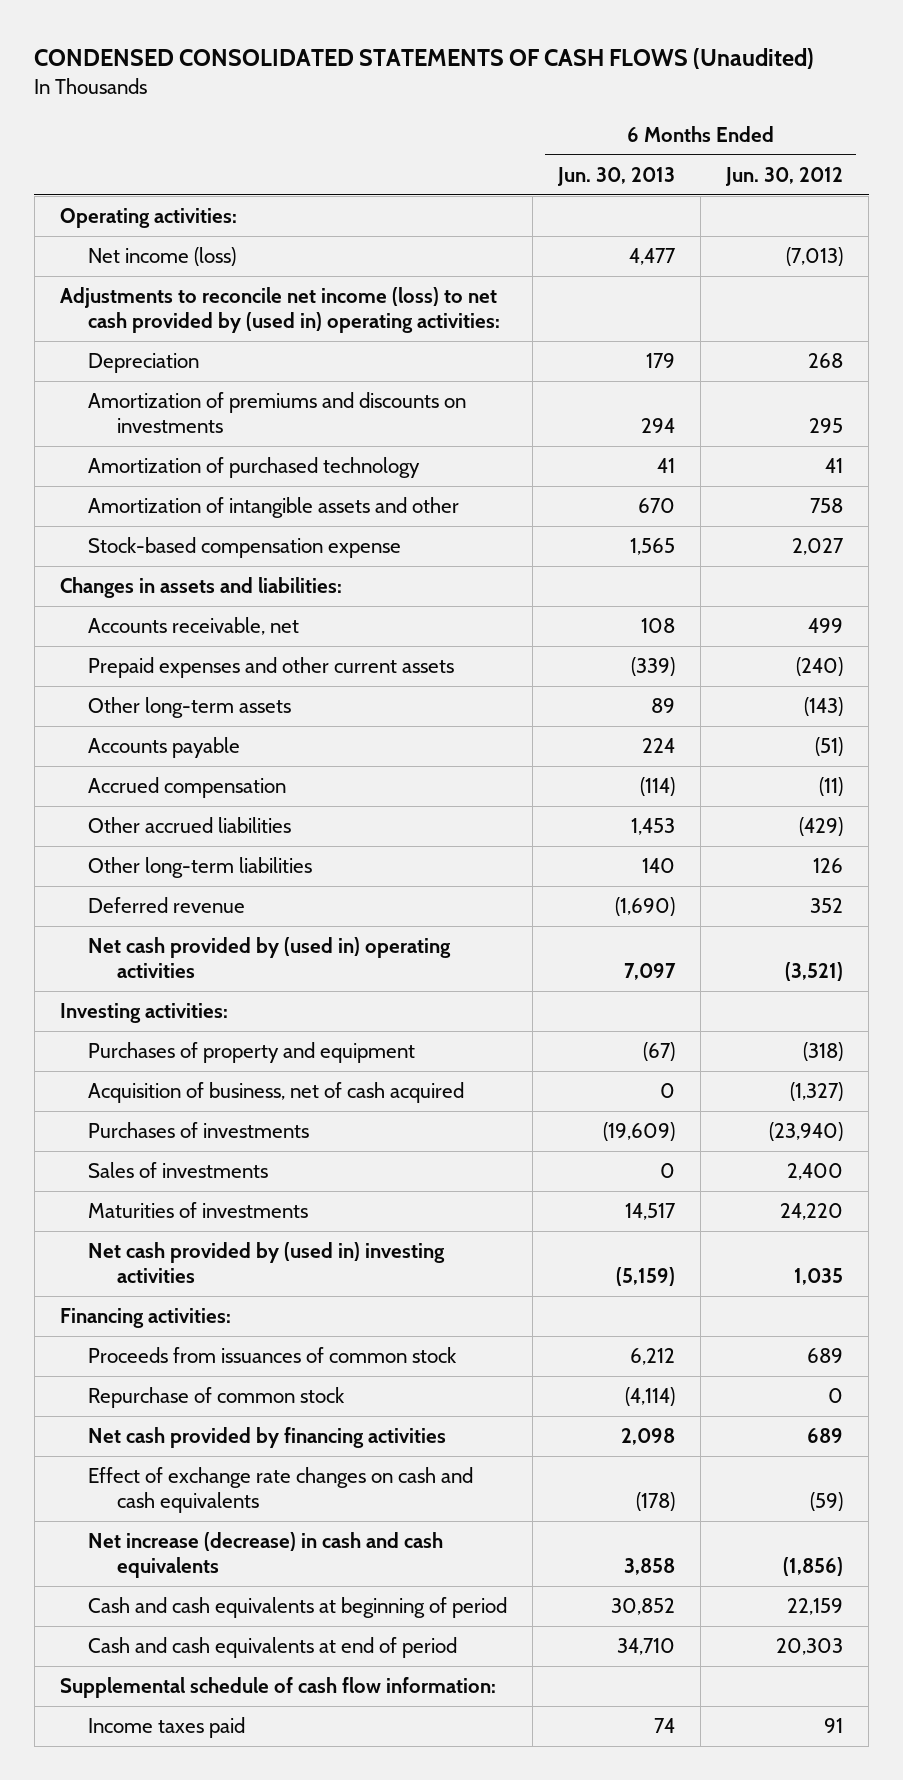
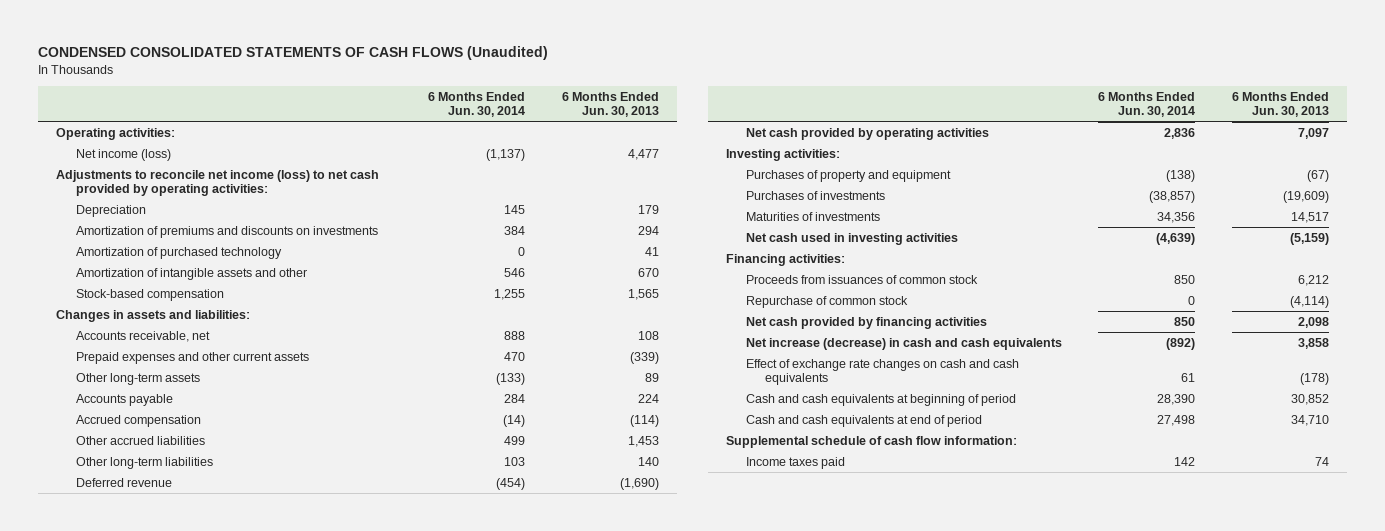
[725,166,844,186] Jun. 30, 2012 -> none
none -> [428,91,526,118] 6 Months Ended Jun. 30, 2014
[59,287,501,333] Adjustments to reconcile net income (loss) to net cash provided by (used in) operating activities: -> [56,169,380,197] Adjustments to reconcile net income (loss) to net cash provided by operating activities:
[88,537,402,559] Stock-based compensation expense -> [75,288,224,301] Stock-based compensation
[88,937,452,978] Net cash provided by (used in) operating activities -> [745,127,989,140] Net cash provided by operating activities
[88,1082,465,1104] Acquisition of business, net of cash acquired -> none
[88,1162,269,1179] Sales of investments -> none
[88,1242,446,1283] Net cash provided by (used in) investing activities -> [745,232,958,245] Net cash used in investing activities
[88,1467,474,1513] Effect of exchange rate changes on cash and cash equivalents -> [745,358,1019,386] Effect of exchange rate changes on cash and cash equivalents

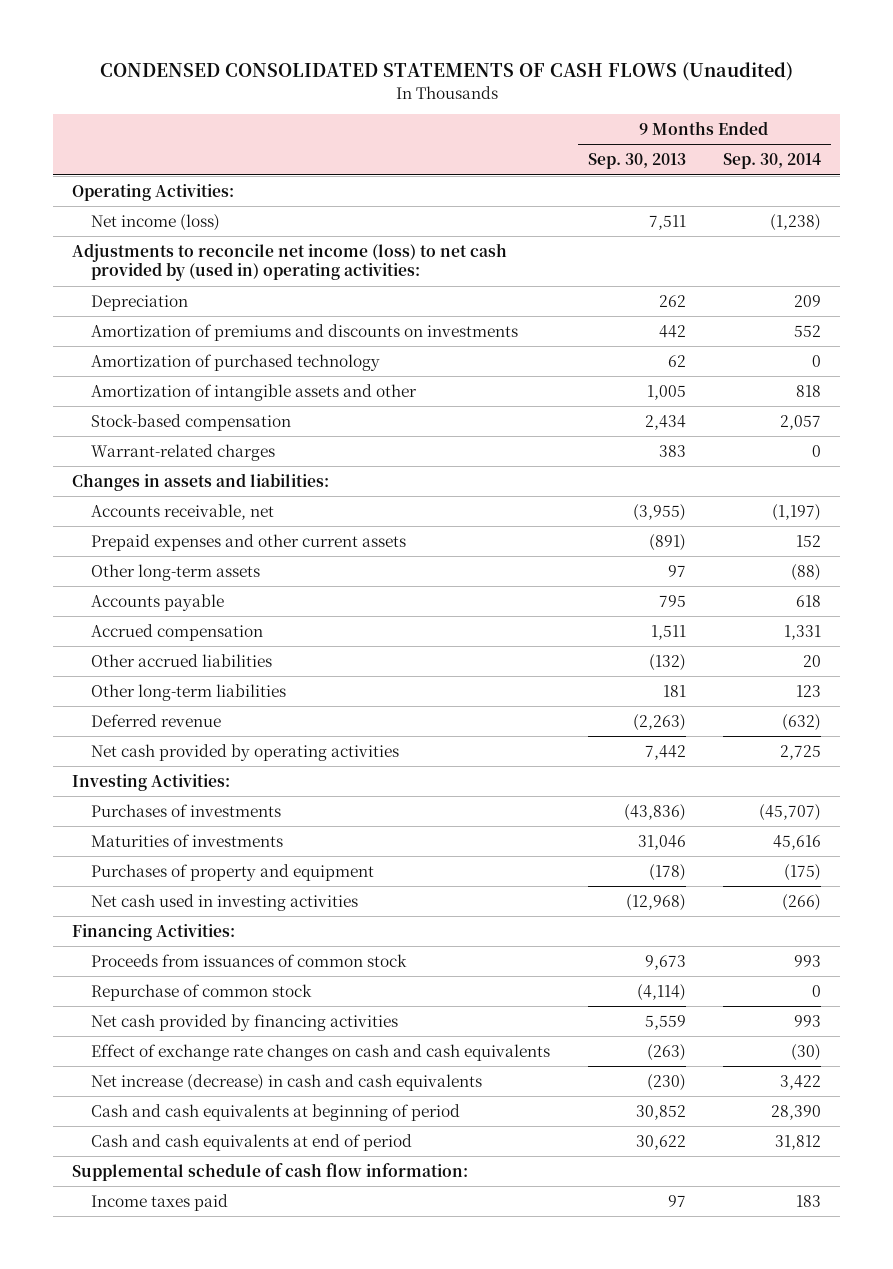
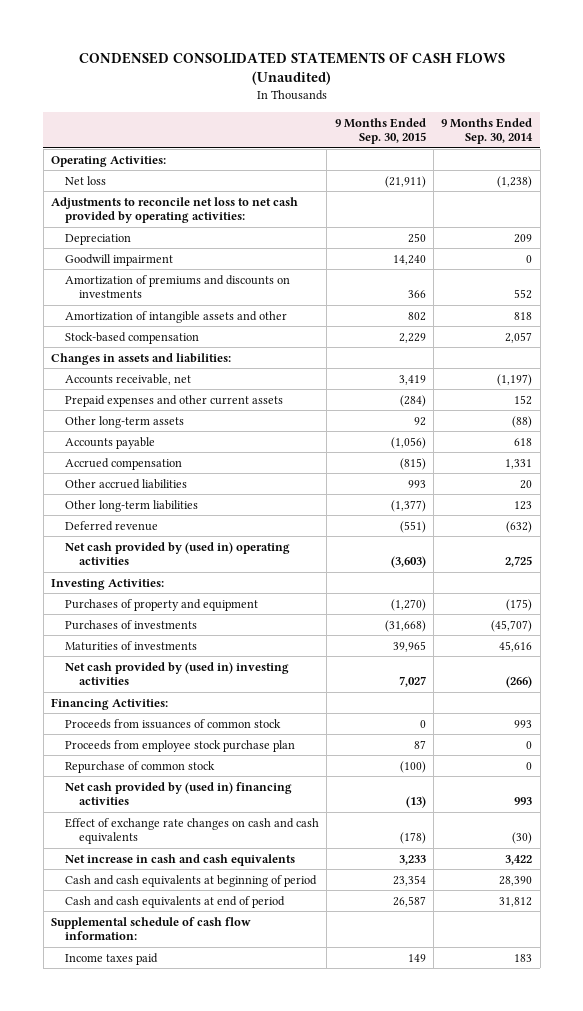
[587,153,686,170] Sep. 30, 2013 -> none
none -> [334,117,426,145] 9 Months Ended Sep. 30, 2015
[90,213,220,231] Net income (loss) -> [65,175,107,185] Net loss
[72,242,508,282] Adjustments to reconcile net income (loss) to net cash provided by (used in) operating activities: -> [50,196,298,224] Adjustments to reconcile net loss to net cash provided by operating activities:
none -> [65,253,174,266] Goodwill impairment
[90,353,380,371] Amortization of purchased technology -> none
[90,443,275,461] Warrant-related charges -> none
[90,743,399,761] Net cash provided by operating activities -> [65,541,291,566] Net cash provided by (used in) operating activities
[90,863,374,881] Purchases of property and equipment -> [65,598,259,611] Purchases of property and equipment
[90,893,358,911] Net cash used in investing activities -> [65,661,290,686] Net cash provided by (used in) investing activities
none -> [65,739,296,752] Proceeds from employee stock purchase plan
[90,1013,398,1031] Net cash provided by financing activities -> [65,781,293,806] Net cash provided by (used in) financing activities
[90,1073,482,1091] Net increase (decrease) in cash and cash equivalents -> [65,853,296,866] Net increase in cash and cash equivalents

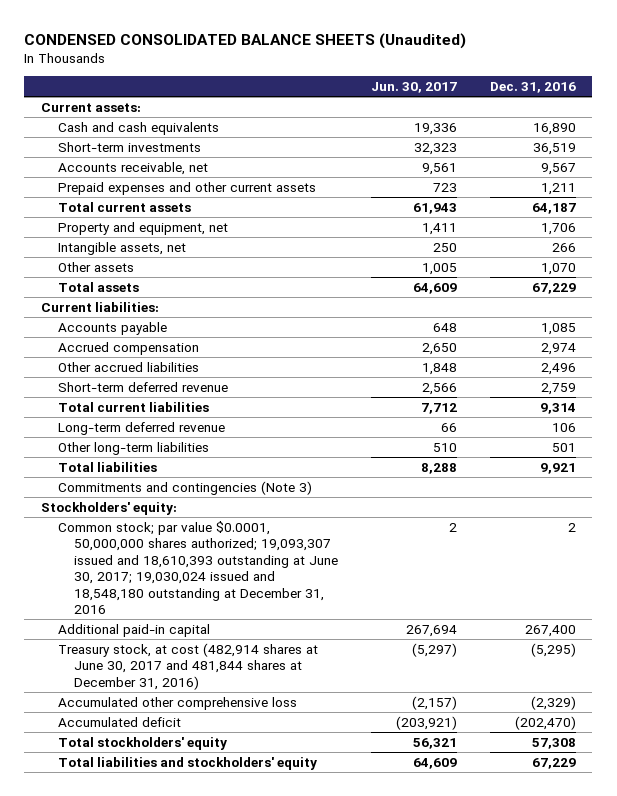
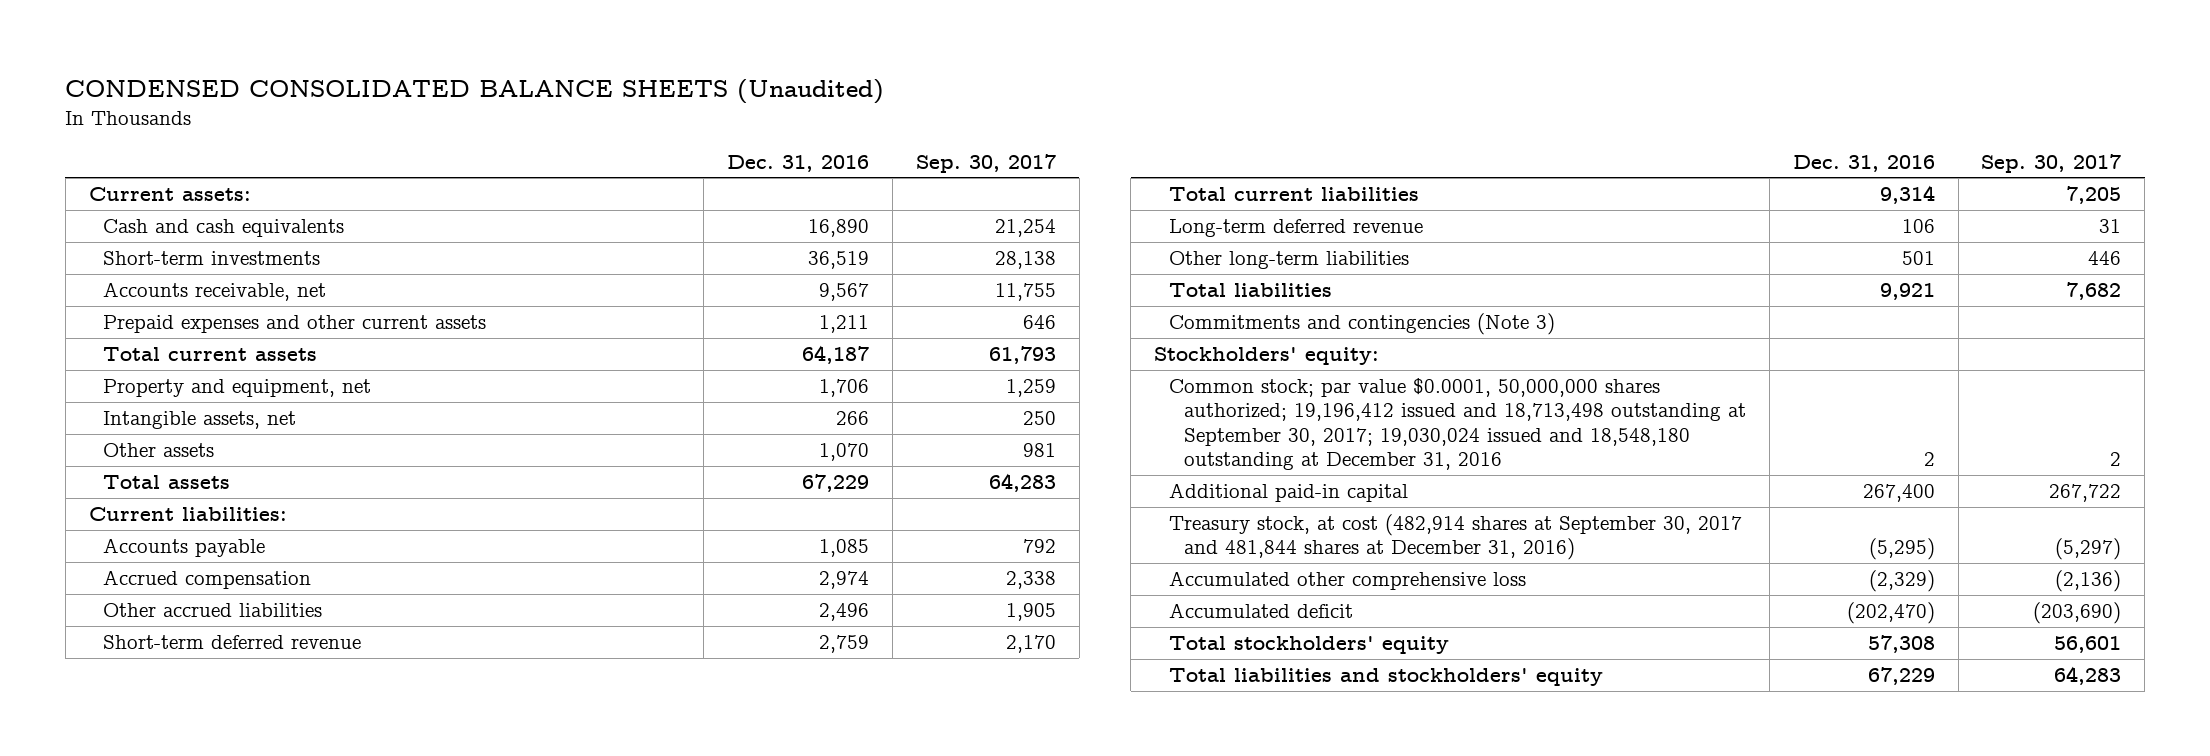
[371,81,458,93] Jun. 30, 2017 -> none
none -> [915,153,1056,173] Sep. 30, 2017
[57,520,339,614] Common stock; par value $0.0001, 50,000,000 shares authorized; 19,093,307 issued and 18,610,393 outstanding at June 30, 2017; 19,030,024 issued and 18,548,180 outstanding at December 31, 2016 -> [1169,378,1746,470] Common stock; par value $0.0001, 50,000,000 shares authorized; 19,196,412 issued and 18,713,498 outstanding at September 30, 2017; 19,030,024 issued and 18,548,180 outstanding at December 31, 2016
[57,642,318,690] Treasury stock, at cost (482,914 shares at June 30, 2017 and 481,844 shares at December 31, 2016) -> [1169,514,1743,561] Treasury stock, at cost (482,914 shares at September 30, 2017 and 481,844 shares at December 31, 2016)

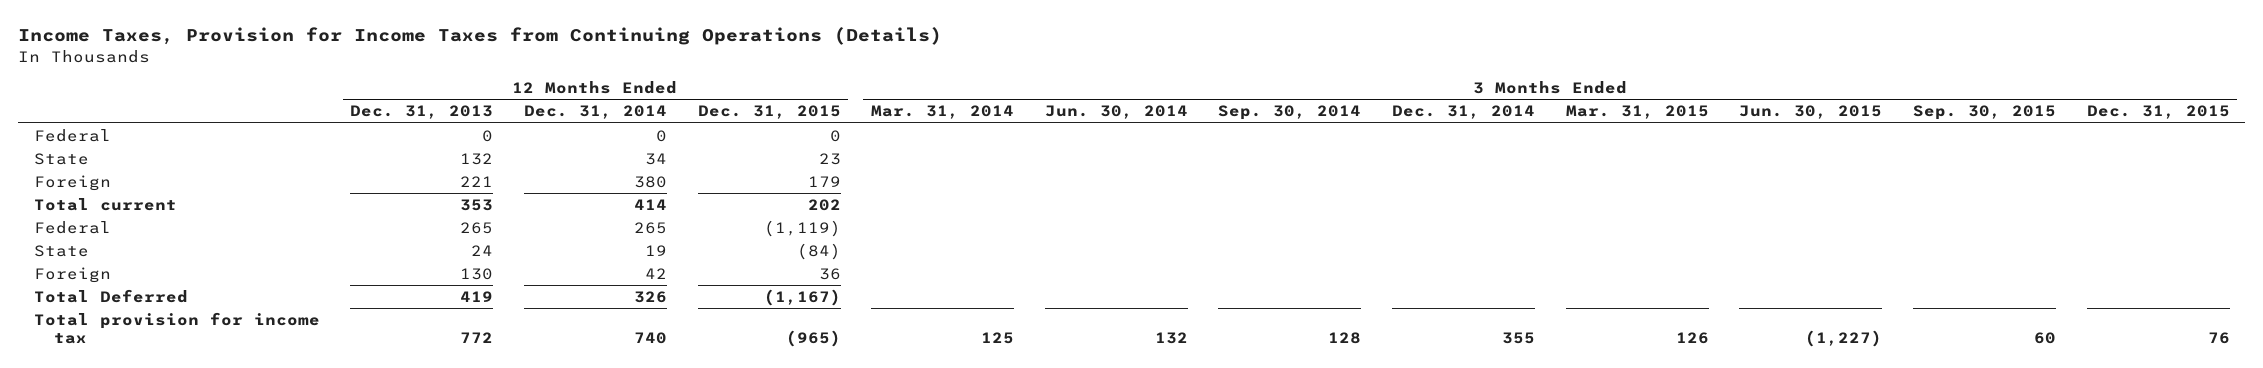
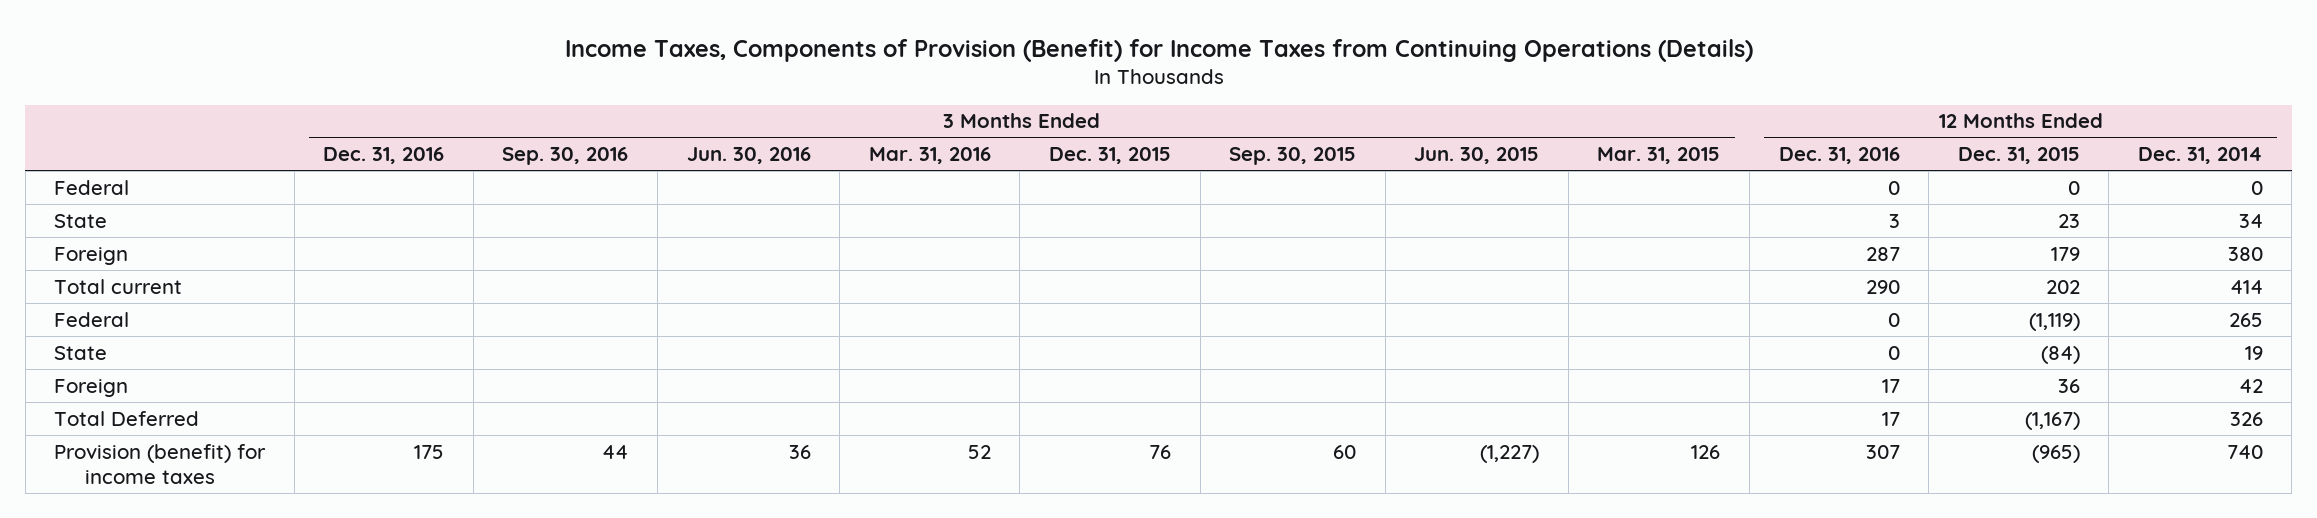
[18,27,943,46] Income Taxes, Provision for Income Taxes from Continuing Operations (Details) -> [564,38,1753,62] Income Taxes, Components of Provision (Benefit) for Income Taxes from Continuing Operations (Details)
[350,105,494,120] Dec. 31, 2013 -> none
[871,105,1015,120] Mar. 31, 2014 -> none
[1044,105,1188,120] Jun. 30, 2014 -> none
[1218,105,1362,121] Sep. 30, 2014 -> none
[1392,105,1536,120] Dec. 31, 2014 -> none
none -> [323,147,445,165] Dec. 31, 2016
none -> [502,147,629,166] Sep. 30, 2016
none -> [686,147,811,165] Jun. 30, 2016
none -> [868,147,991,165] Mar. 31, 2016
none -> [1778,147,1900,165] Dec. 31, 2016
[33,311,320,345] Total provision for income tax -> [54,443,267,484] Provision (benefit) for income taxes

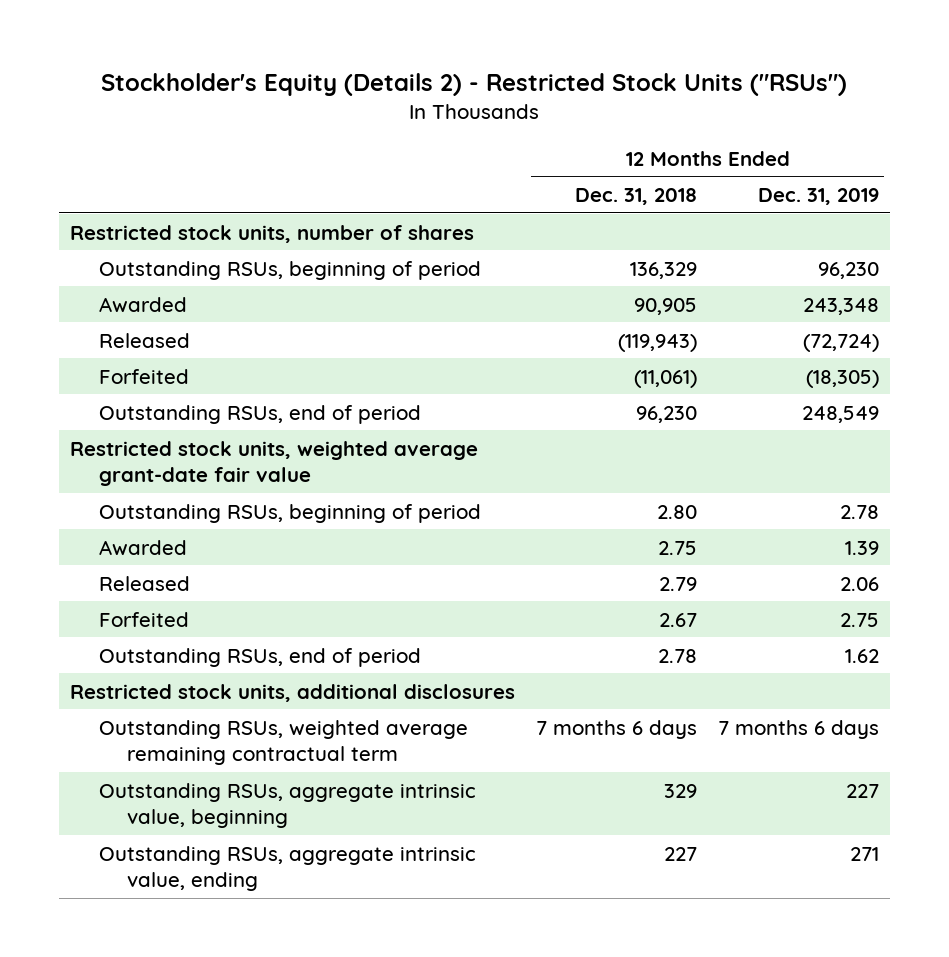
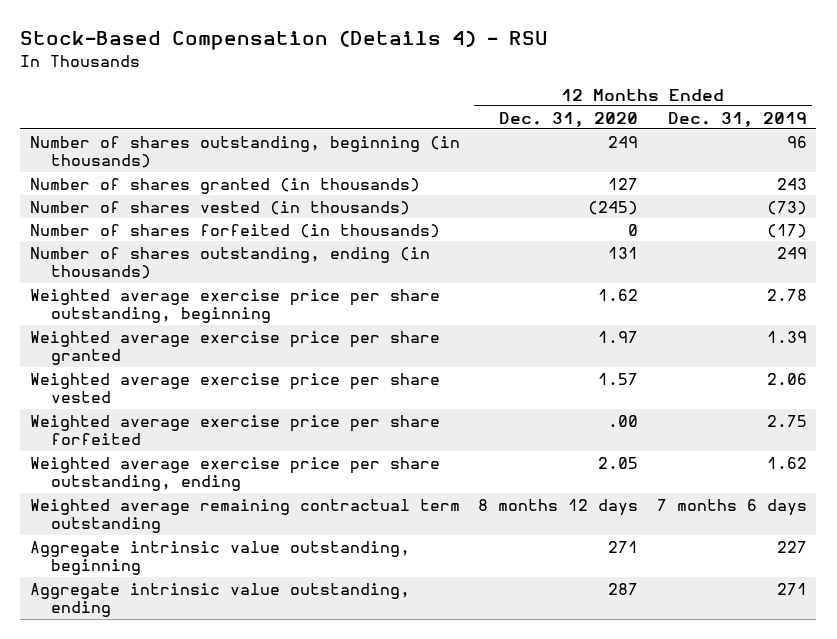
[101,73,848,97] Stockholder's Equity (Details 2) - Restricted Stock Units ("RSUs") -> [20,30,549,51] Stock-Based Compensation (Details 4) - RSU
[574,187,697,205] Dec. 31, 2018 -> none
none -> [499,111,639,127] Dec. 31, 2020
[69,224,474,243] Restricted stock units, number of shares -> none
[98,296,187,313] Awarded -> none
[98,332,190,348] Released -> none
[98,368,189,384] Forfeited -> none
[69,440,478,487] Restricted stock units, weighted average grant-date fair value -> none
[69,683,515,702] Restricted stock units, additional disclosures -> none
[98,260,481,280] Outstanding RSUs, beginning of period -> [29,135,460,169] Number of shares outstanding, beginning (in thousands)
[818,261,880,279] 96,230 -> [786,135,807,148] 96
none -> [29,177,420,194] Number of shares granted (in thousands)
none -> [29,200,410,215] Number of shares vested (in thousands)
none -> [29,223,440,238] Number of shares forfeited (in thousands)
[98,404,421,424] Outstanding RSUs, end of period -> [29,246,430,280] Number of shares outstanding, ending (in thousands)
[802,405,880,423] 248,549 -> [776,246,807,259] 249
[98,503,481,523] Outstanding RSUs, beginning of period -> [29,288,440,324] Weighted average exercise price per share outstanding, beginning
[98,539,187,556] Awarded -> [29,330,440,366] Weighted average exercise price per share granted
[98,575,190,591] Released -> [29,372,440,404] Weighted average exercise price per share vested
[98,611,189,627] Forfeited -> [29,414,440,446] Weighted average exercise price per share forfeited
[98,647,421,667] Outstanding RSUs, end of period -> [29,456,440,492] Weighted average exercise price per share outstanding, ending
[98,719,468,766] Outstanding RSUs, weighted average remaining contractual term -> [29,498,460,534] Weighted average remaining contractual term outstanding
[98,782,476,829] Outstanding RSUs, aggregate intrinsic value, beginning -> [29,540,410,576] Aggregate intrinsic value outstanding, beginning
[98,845,476,892] Outstanding RSUs, aggregate intrinsic value, ending -> [29,582,410,618] Aggregate intrinsic value outstanding, ending

